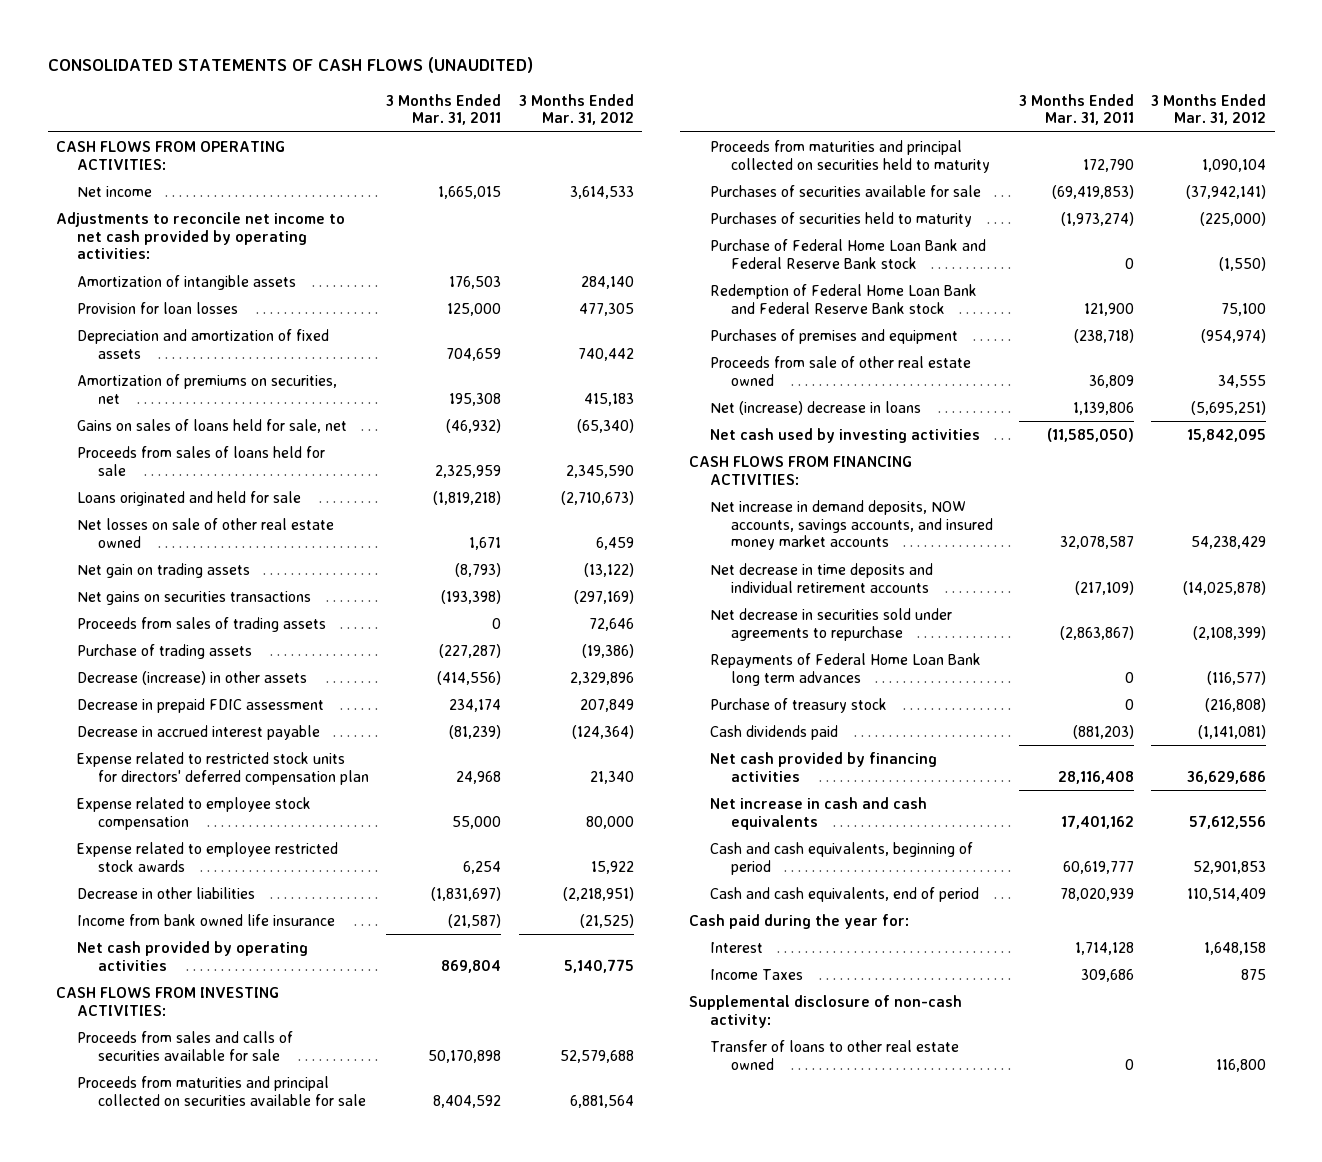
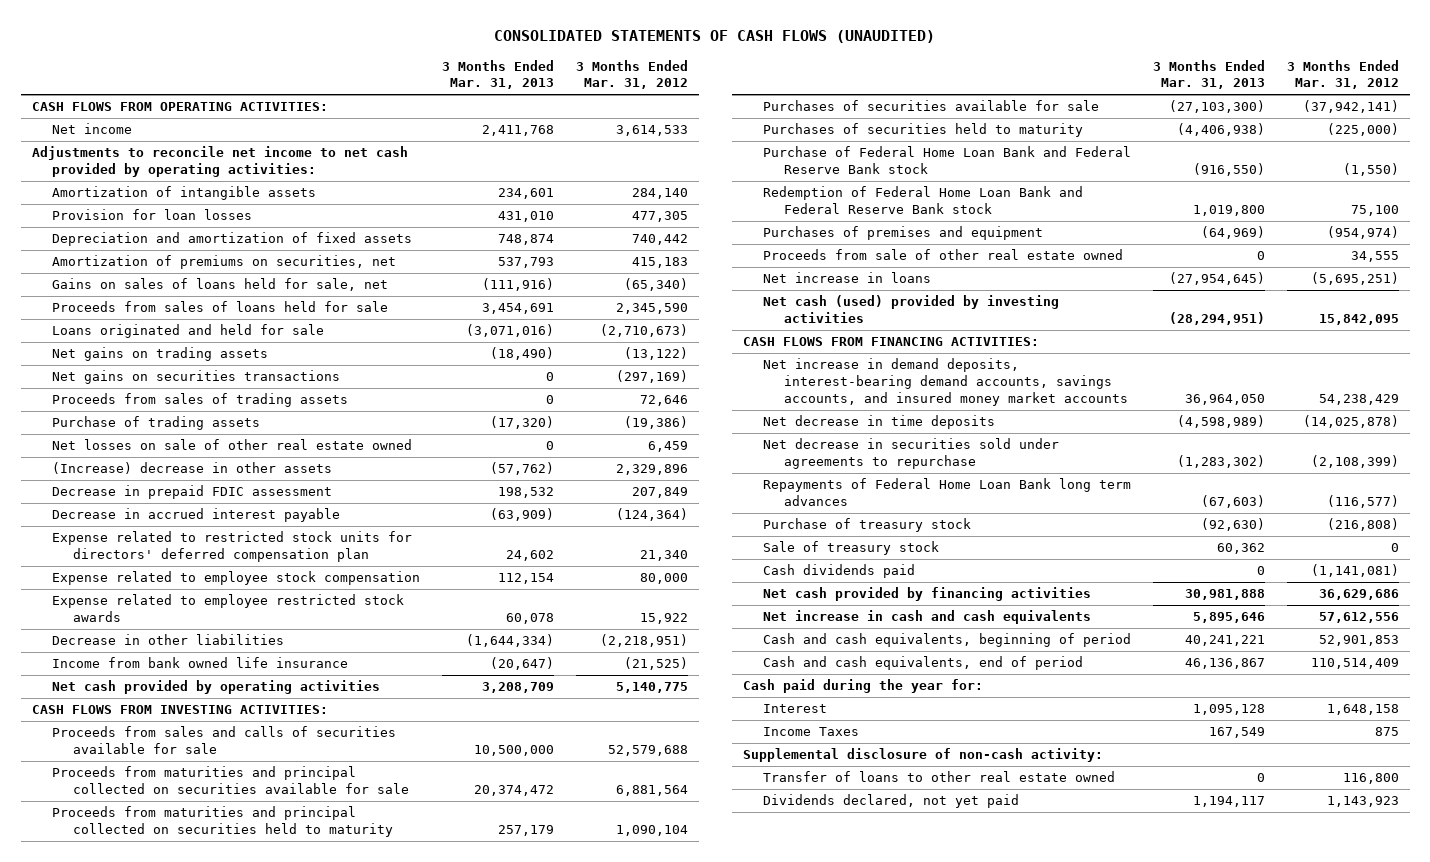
[386,93,502,126] 3 Months Ended Mar. 31, 2011 -> none
none -> [442,59,555,90] 3 Months Ended Mar. 31, 2013
[77,562,251,578] Net gain on trading assets -> [52,347,269,362] Net gains on trading assets
[77,517,335,548] Net losses on sale of other real estate owned -> [52,439,413,451] Net losses on sale of other real estate owned
[77,670,308,685] Decrease (increase) in other assets -> [52,462,333,475] (Increase) decrease in other assets
[710,400,922,415] Net (increase) decrease in loans -> [763,272,932,284] Net increase in loans
[710,427,981,443] Net cash used by investing activities -> [763,295,1060,324] Net cash (used) provided by investing activities
[710,499,994,551] Net increase in demand deposits, NOW accounts, savings accounts, and insured money market accounts -> [763,358,1128,406] Net increase in demand deposits, interest-bearing demand accounts, savings accounts, and insured money market accounts
[710,562,934,593] Net decrease in time deposits and individual retirement accounts -> [763,415,996,430] Net decrease in time deposits
none -> [763,541,940,556] Sale of treasury stock
none -> [763,794,1020,809] Dividends declared, not yet paid

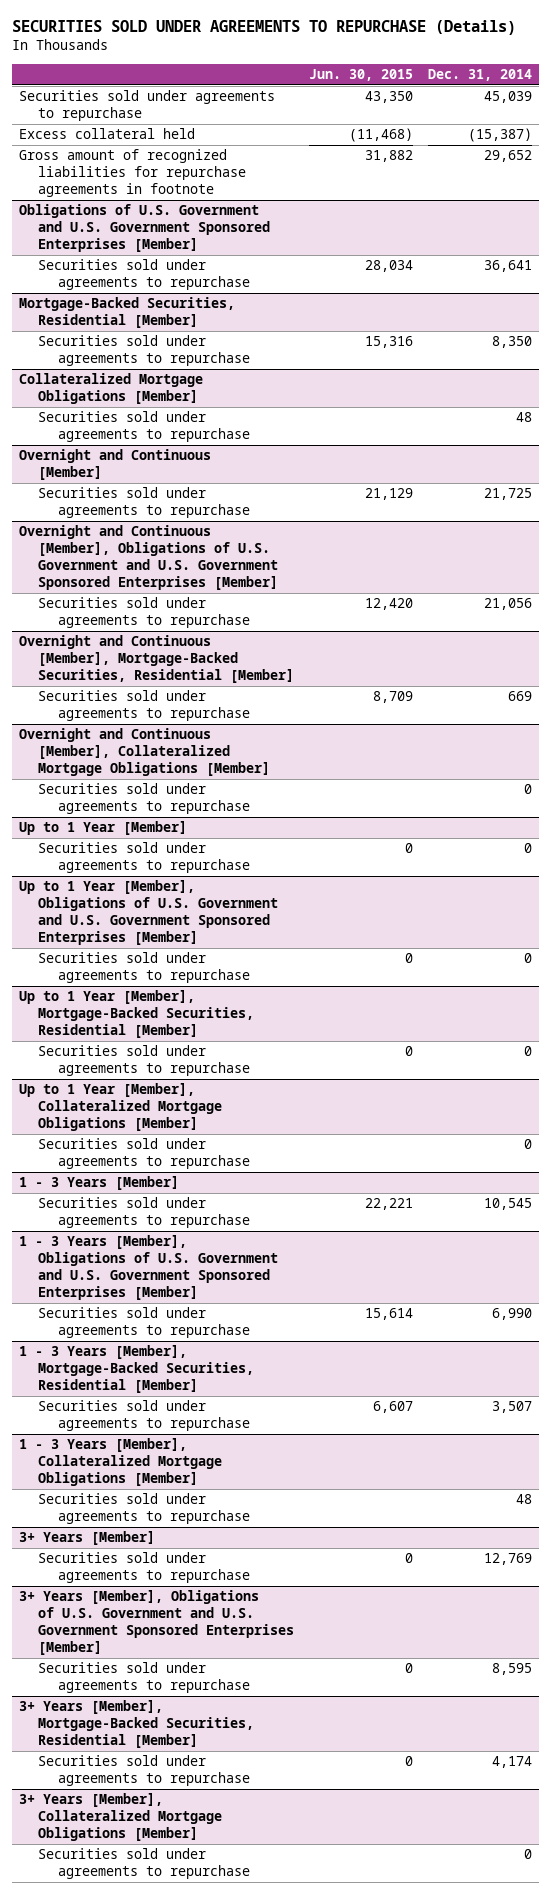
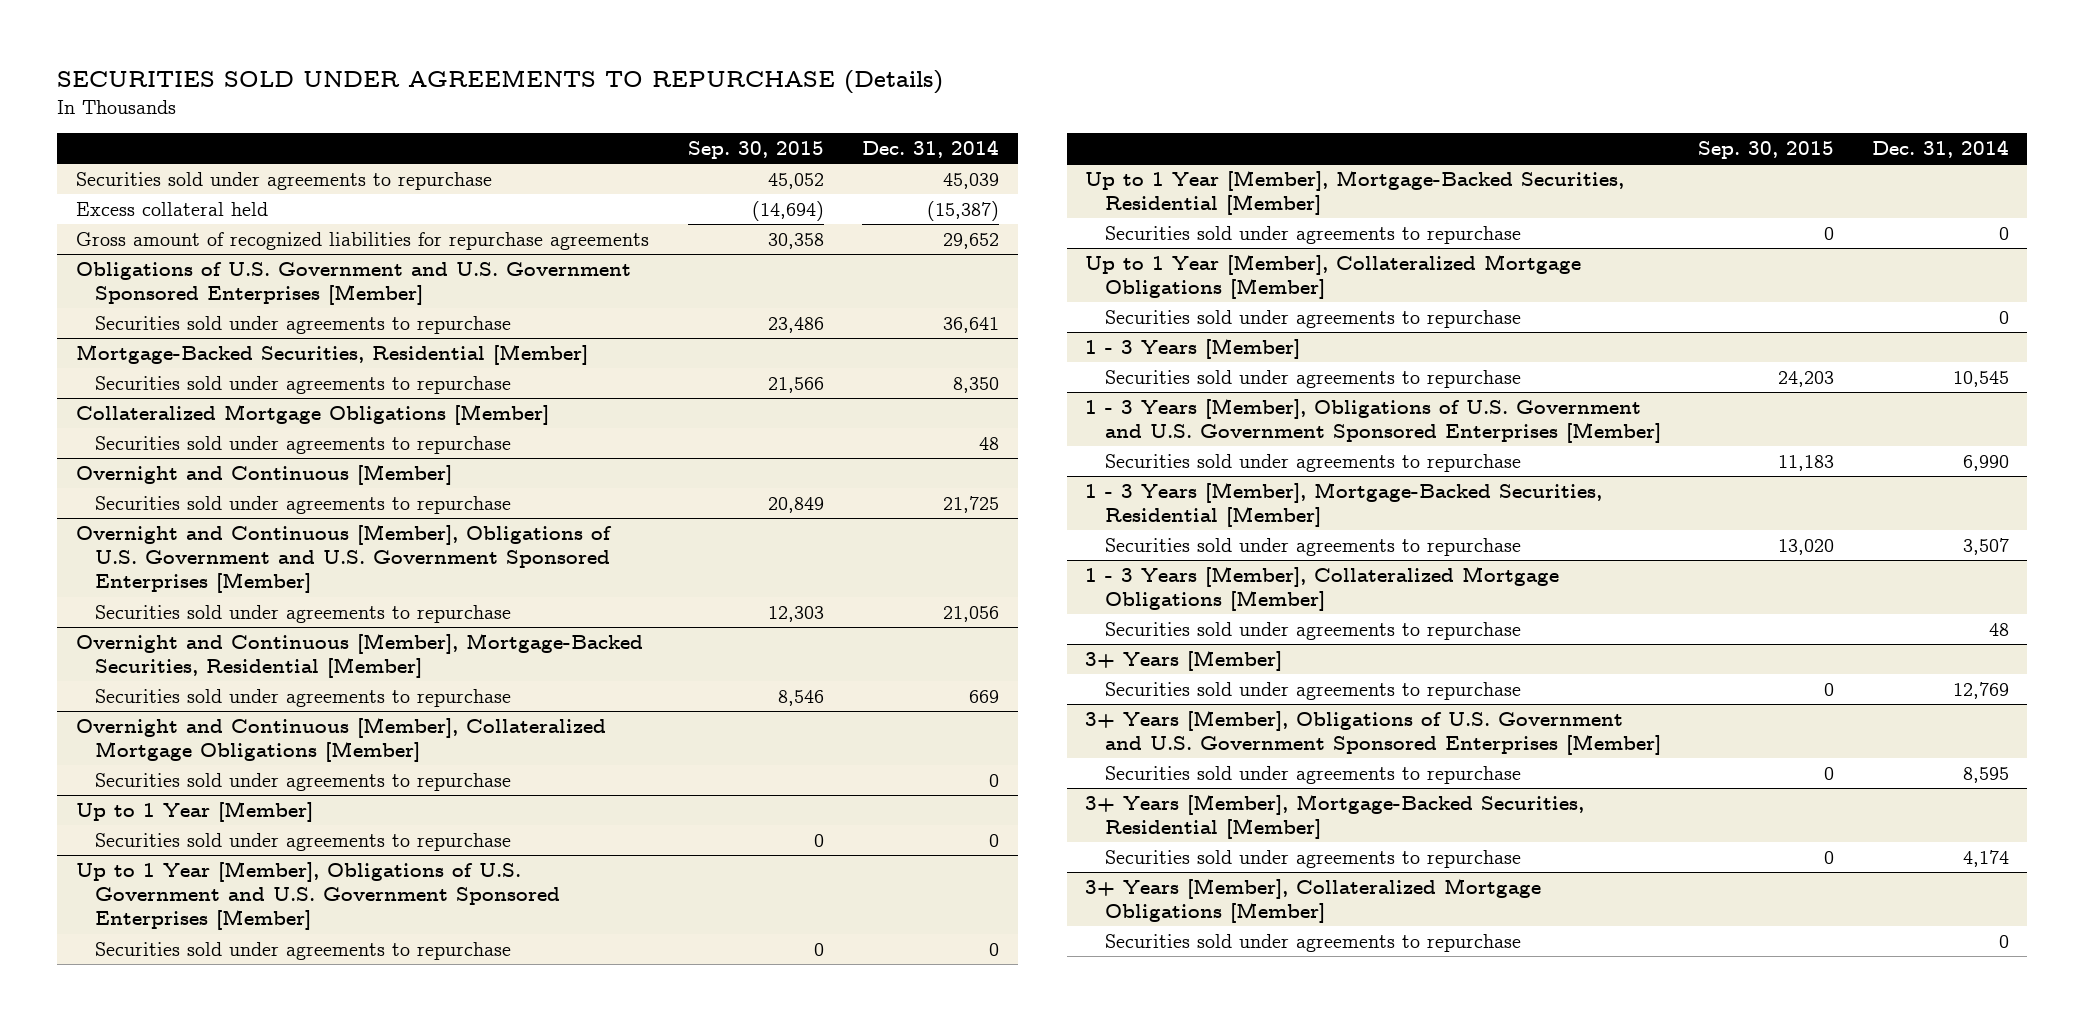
[309,69,414,82] Jun. 30, 2015 -> none
none -> [688,141,825,160] Sep. 30, 2015
[19,149,247,198] Gross amount of recognized liabilities for repurchase agreements in footnote -> [75,231,649,250] Gross amount of recognized liabilities for repurchase agreements

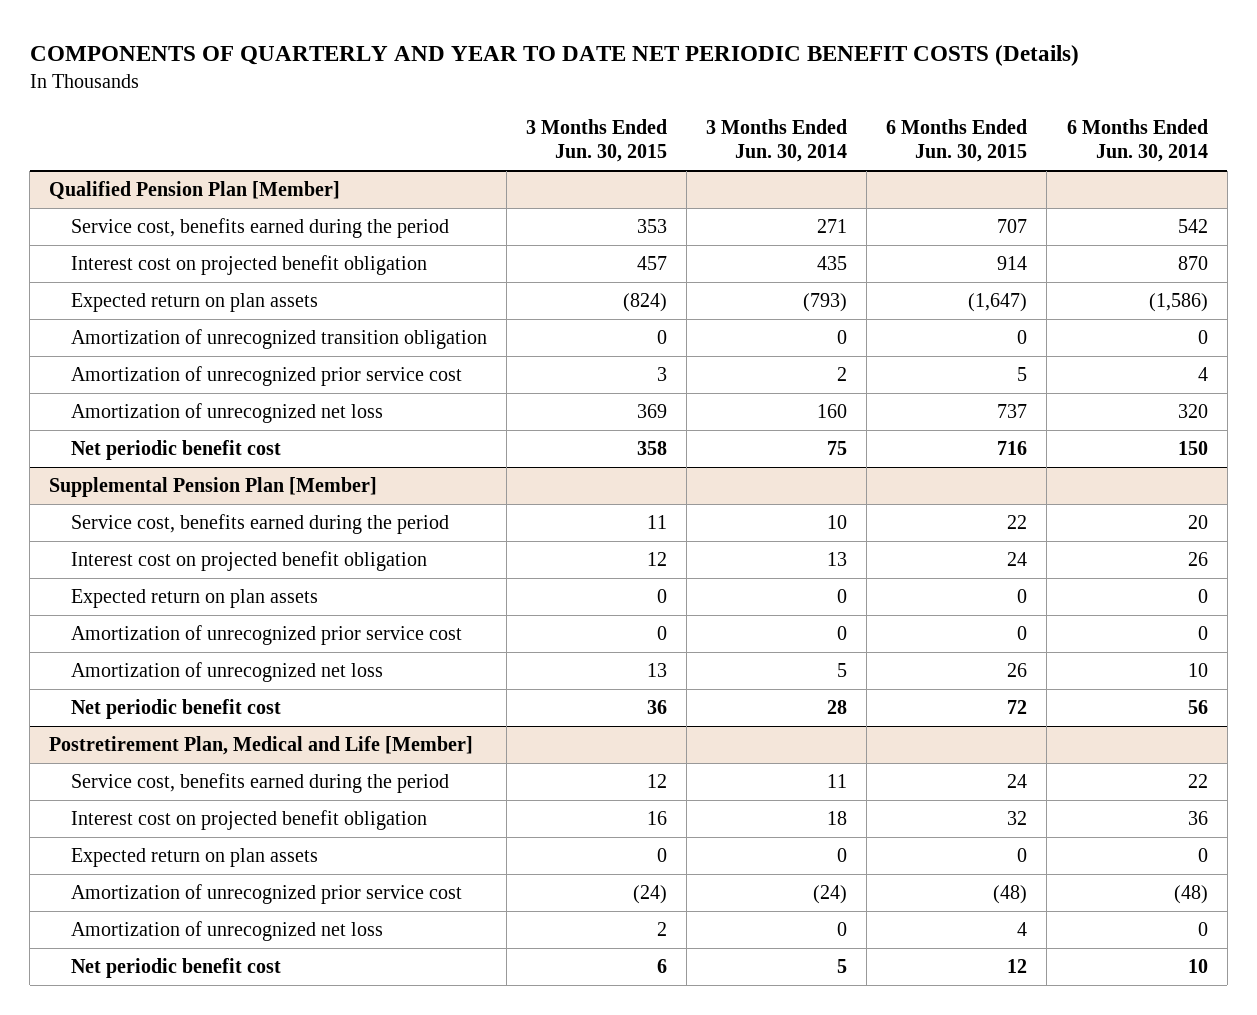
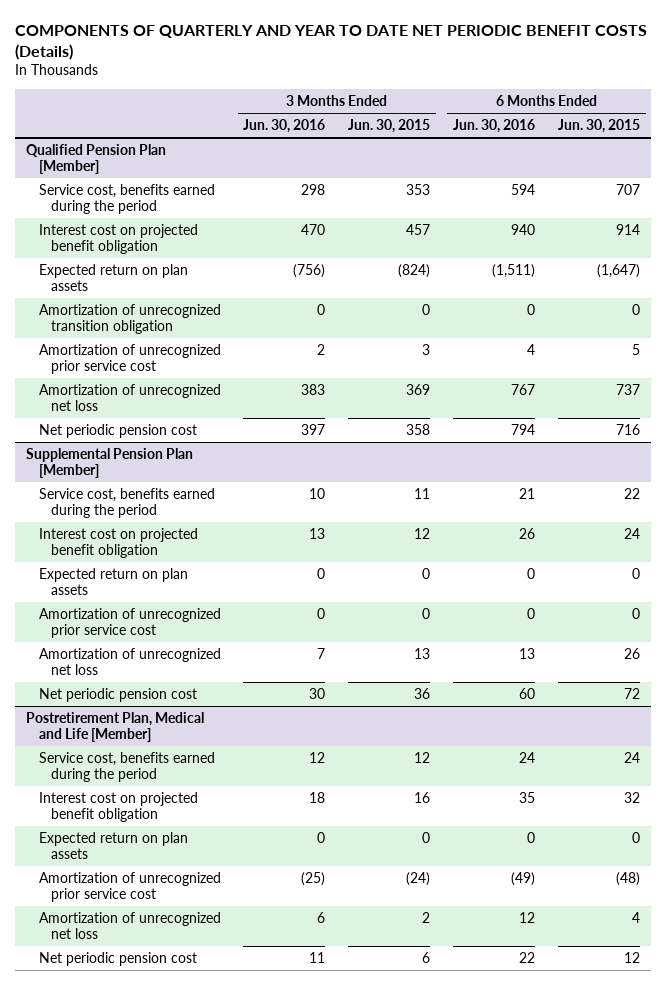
[706,118,848,163] 3 Months Ended Jun. 30, 2014 -> none
[1066,118,1208,163] 6 Months Ended Jun. 30, 2014 -> none
none -> [243,119,326,134] Jun. 30, 2016
none -> [453,119,536,134] Jun. 30, 2016
[70,440,281,461] Net periodic benefit cost -> [38,423,197,438] Net periodic pension cost
[70,699,281,720] Net periodic benefit cost -> [38,687,197,702] Net periodic pension cost
[70,958,281,979] Net periodic benefit cost -> [38,951,197,966] Net periodic pension cost

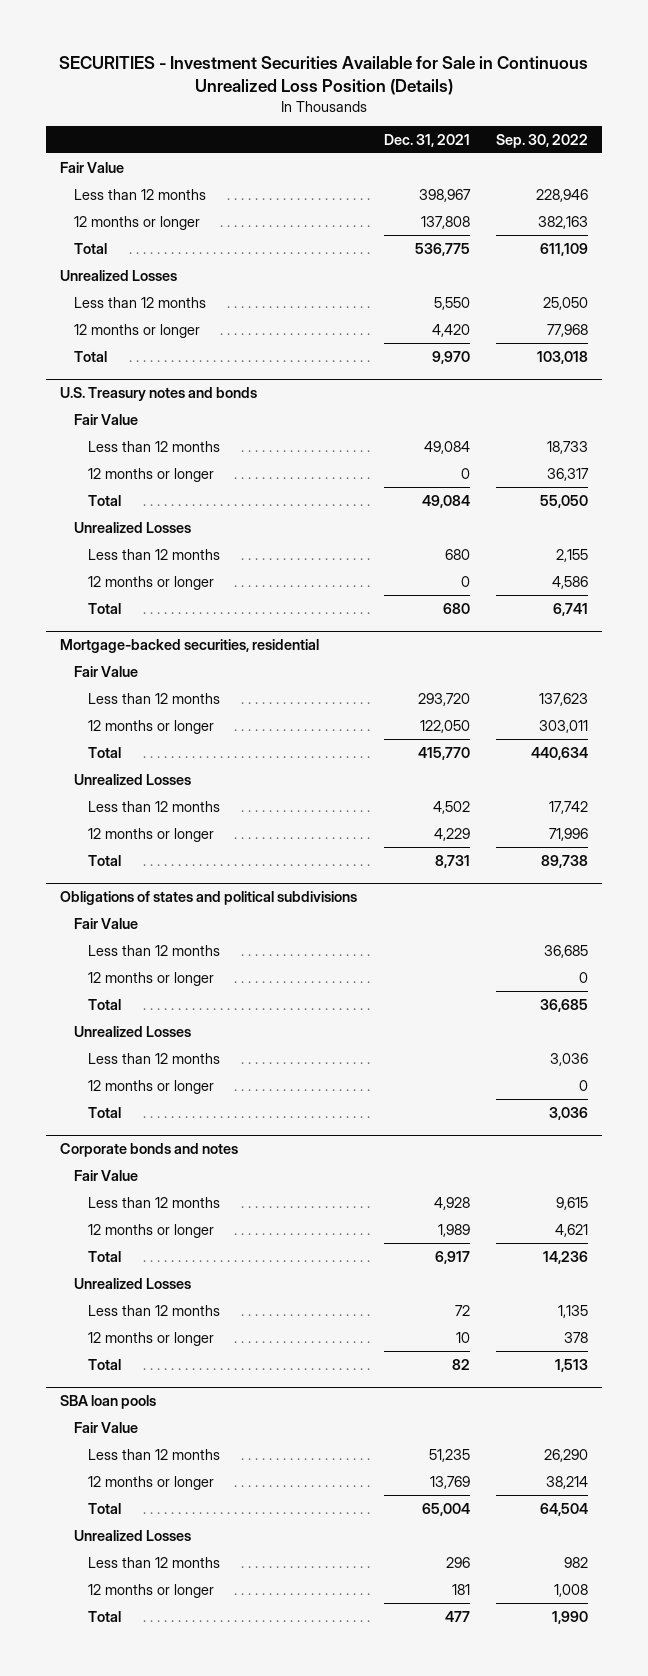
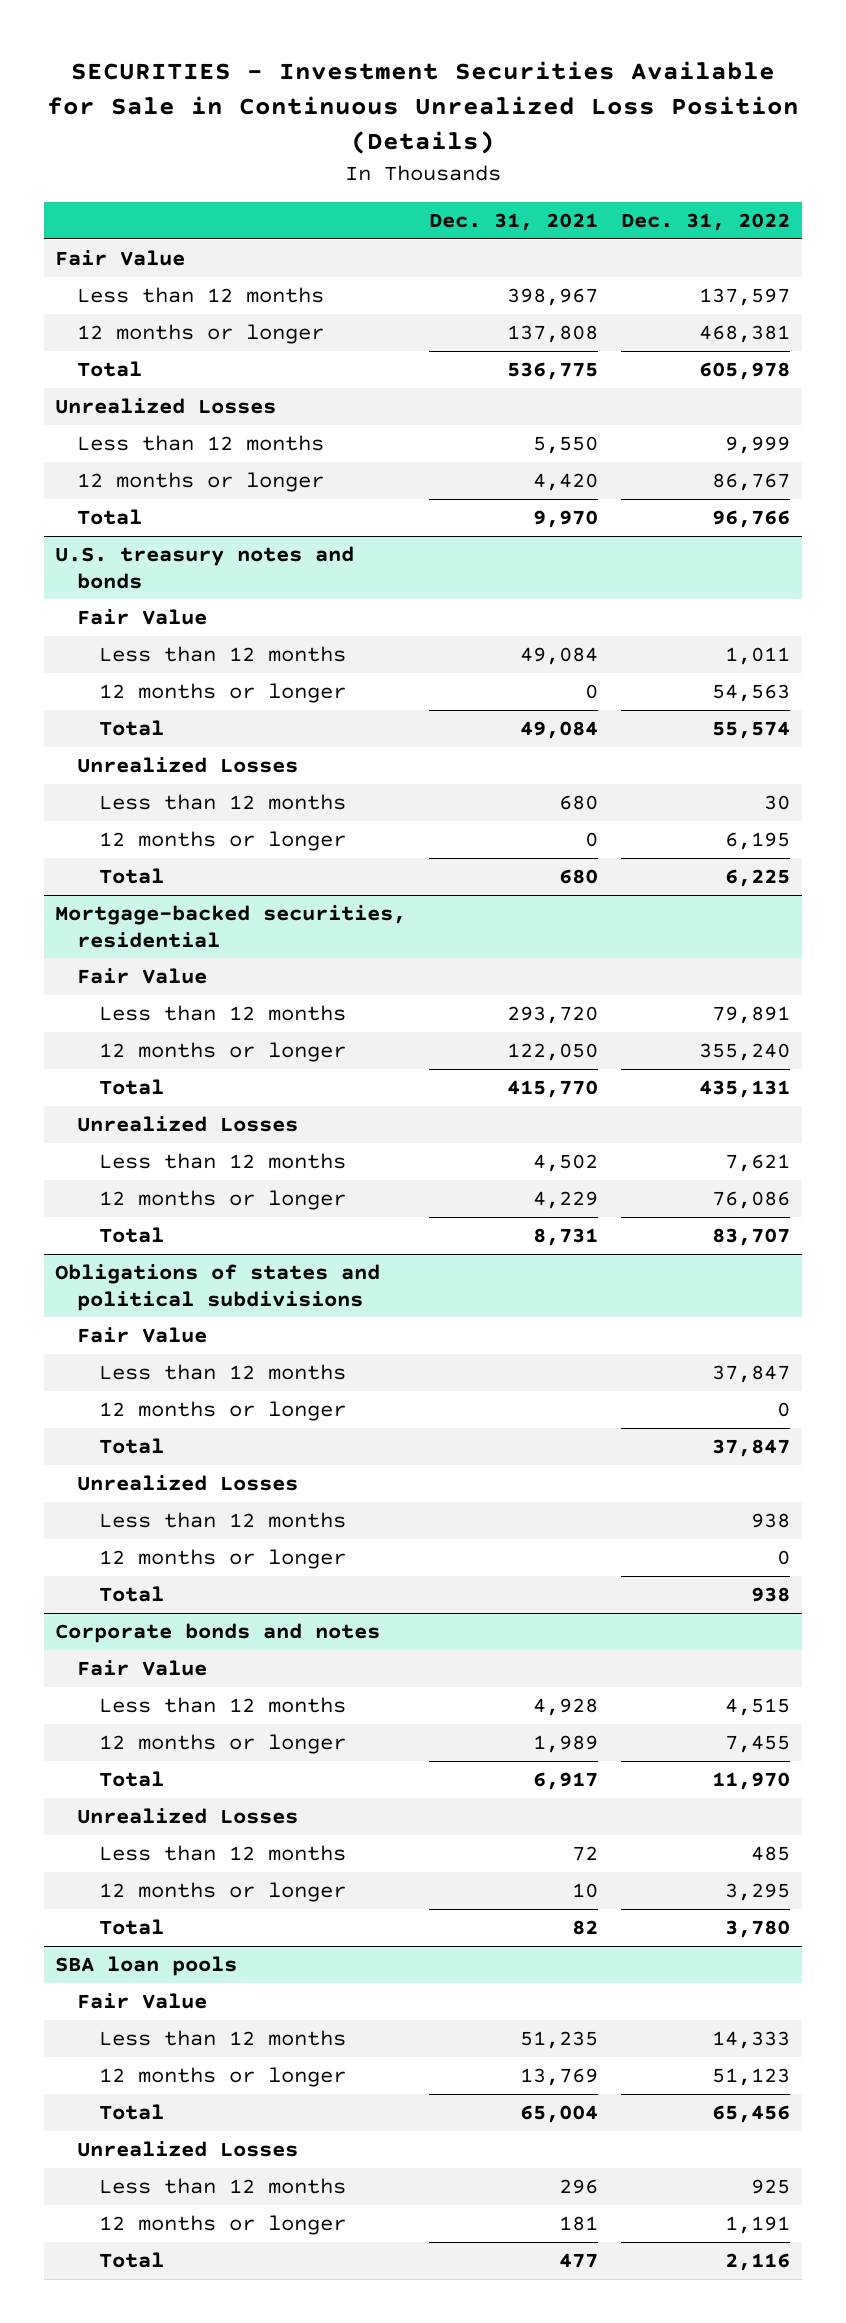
[496,133,589,148] Sep. 30, 2022 -> none
none -> [621,213,791,232] Dec. 31, 2022
[59,387,257,402] U.S. Treasury notes and bonds -> [55,545,355,589] U.S. treasury notes and bonds

